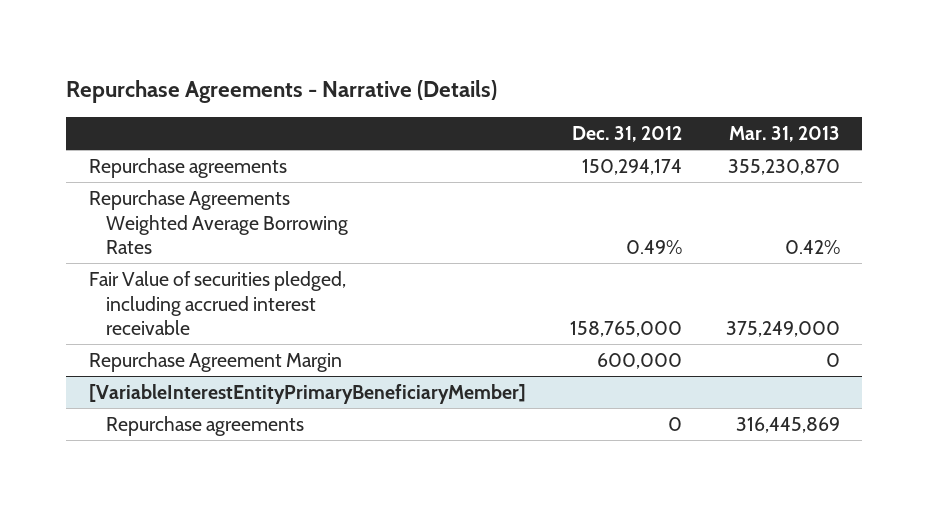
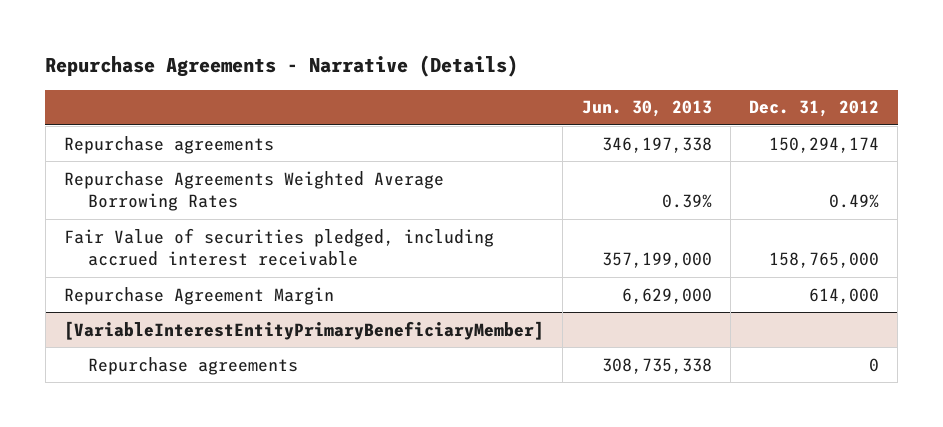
[729,125,841,142] Mar. 31, 2013 -> none
none -> [581,100,712,118] Jun. 30, 2013
[596,353,682,370] 600,000 -> [808,287,879,304] 614,000

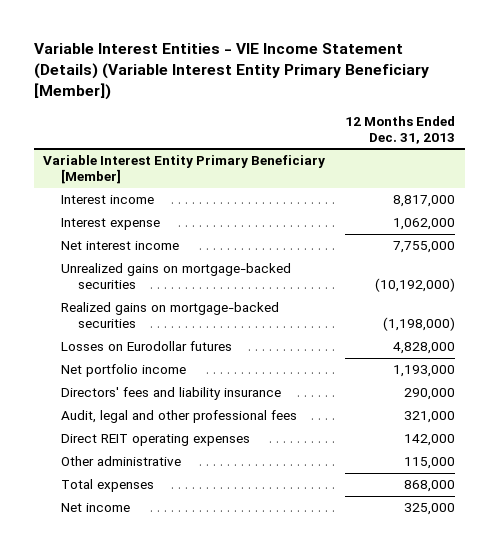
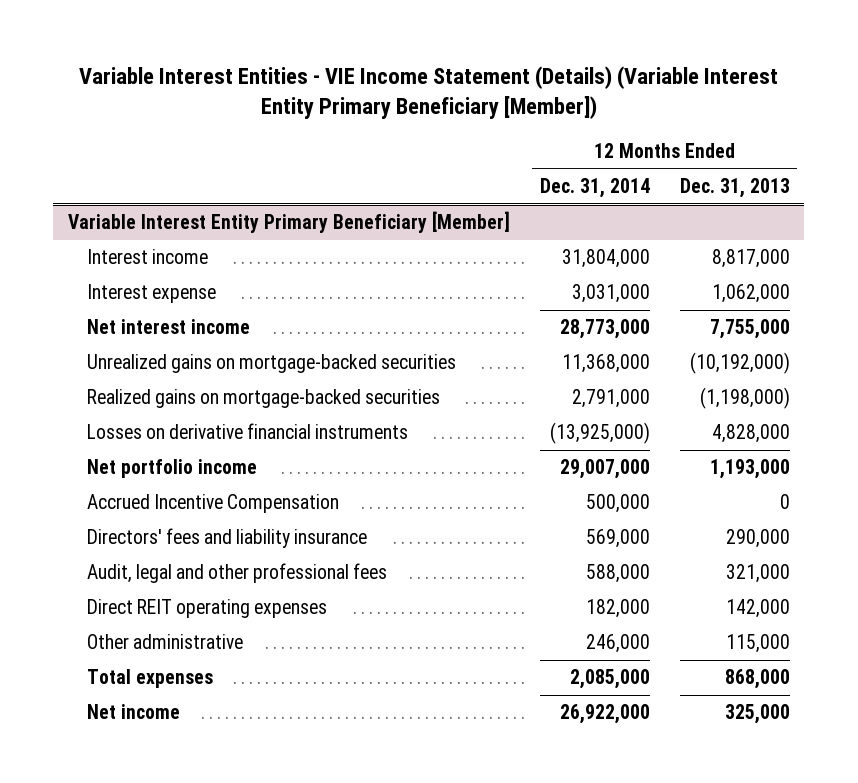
none -> [539,178,650,199] Dec. 31, 2014
[60,341,232,352] Losses on Eurodollar futures -> [87,423,409,440] Losses on derivative financial instruments
none -> [87,494,340,514] Accrued Incentive Compensation

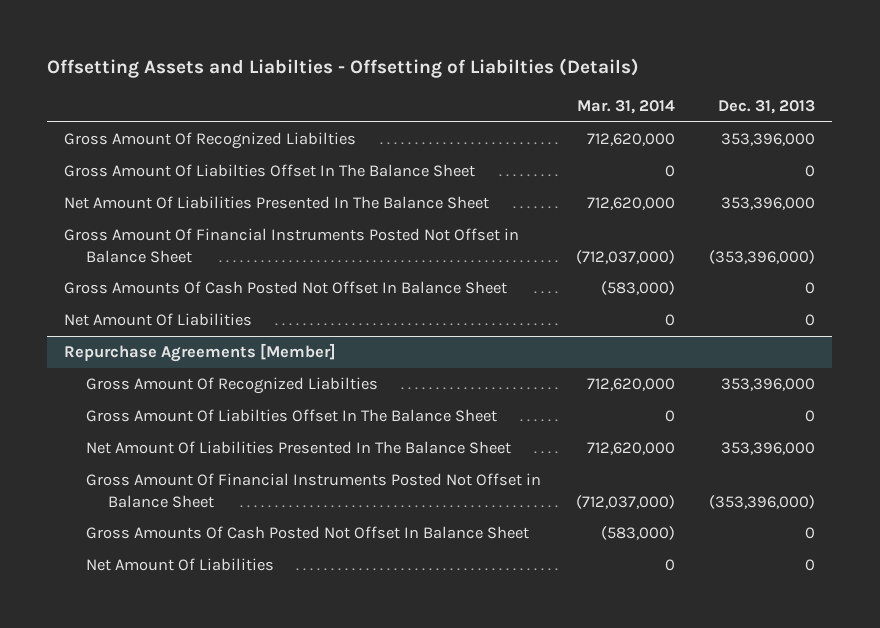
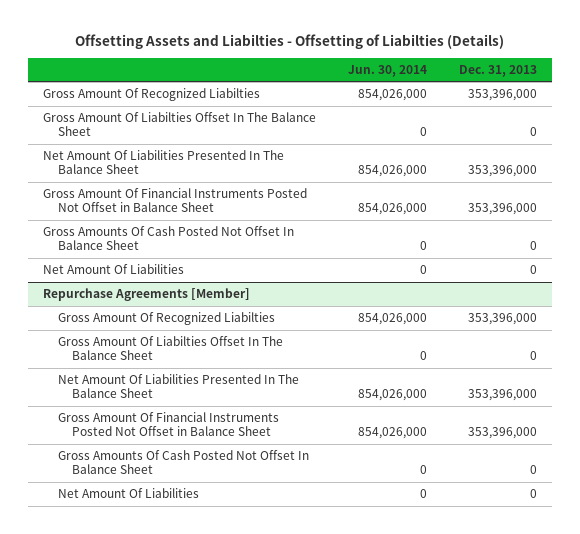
[576,99,675,114] Mar. 31, 2014 -> none
none -> [348,64,428,77] Jun. 30, 2014
[709,249,816,264] (353,396,000) -> [467,203,537,216] 353,396,000
[709,494,816,509] (353,396,000) -> [467,427,537,440] 353,396,000

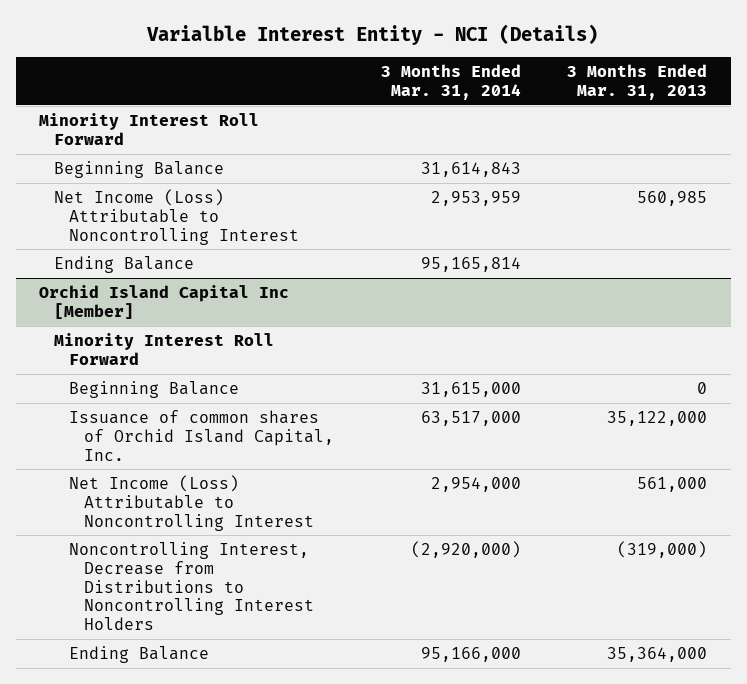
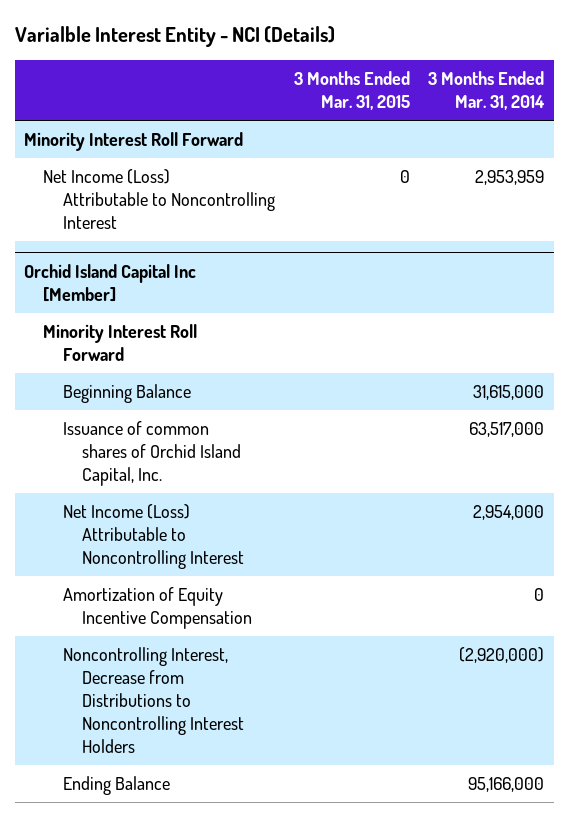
[567,64,708,100] 3 Months Ended Mar. 31, 2013 -> none
none -> [293,71,410,111] 3 Months Ended Mar. 31, 2015
[54,161,225,179] Beginning Balance -> none
[54,256,195,274] Ending Balance -> none
none -> [62,587,252,630] Amortization of Equity Incentive Compensation

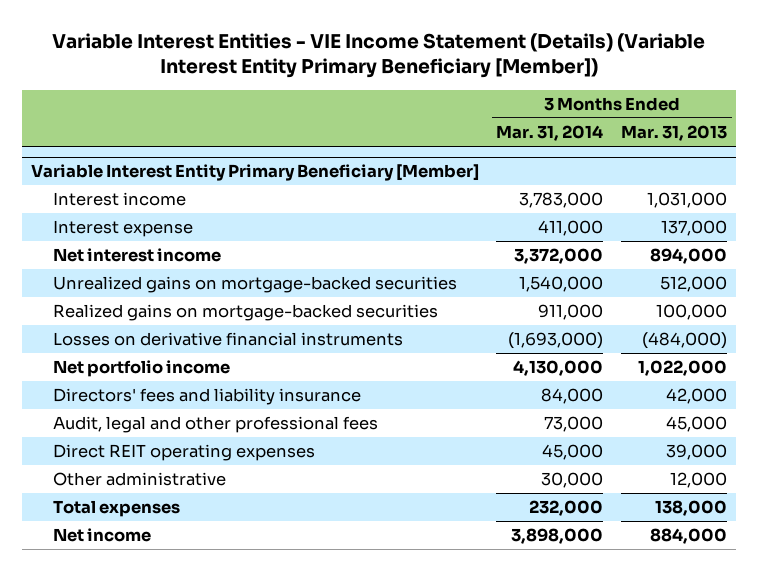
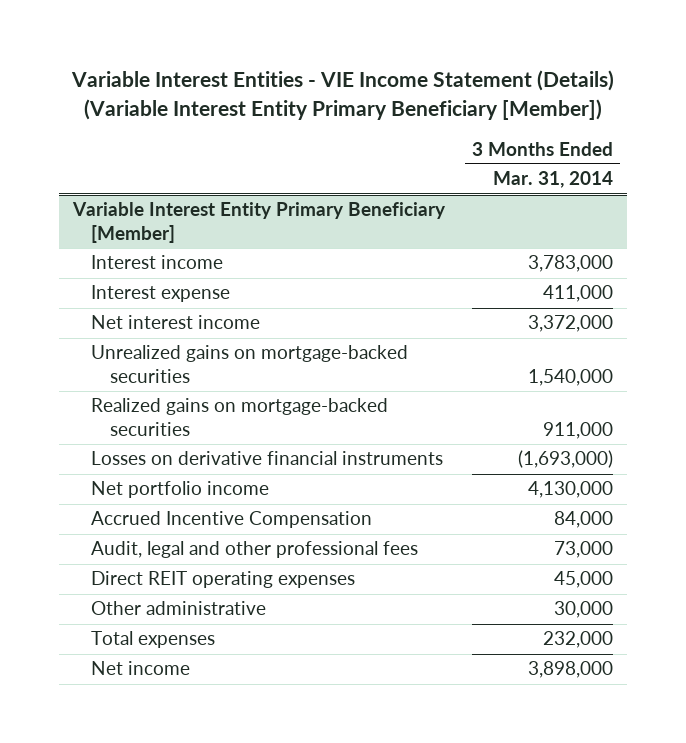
[621,125,728,142] Mar. 31, 2013 -> none
[53,388,362,406] Directors' fees and liability insurance -> none
none -> [91,511,373,529] Accrued Incentive Compensation

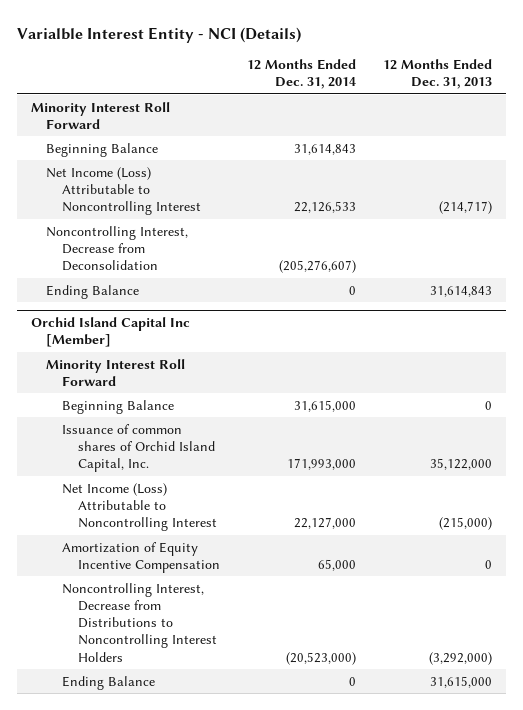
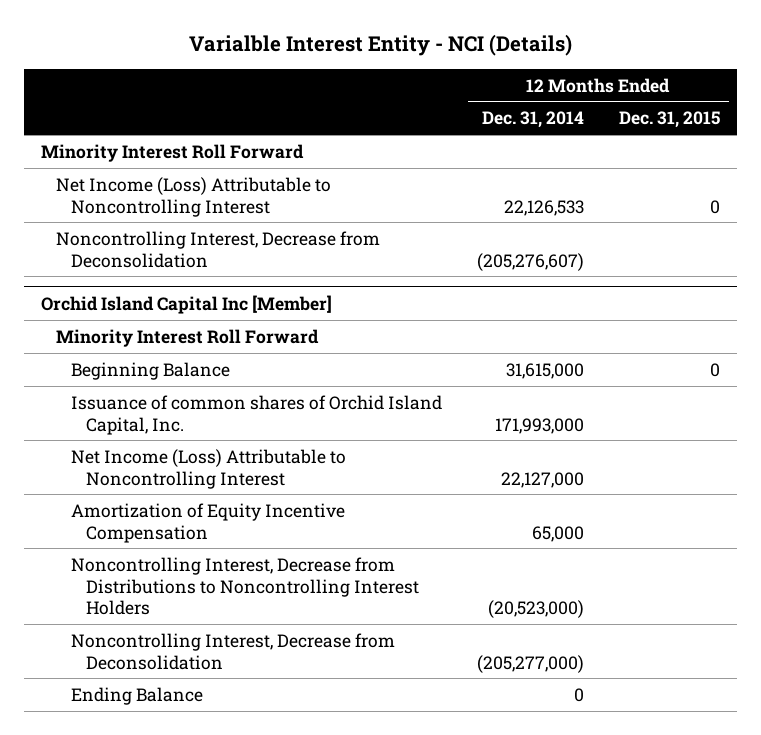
[383,59,493,90] 12 Months Ended Dec. 31, 2013 -> none
none -> [618,111,720,129] Dec. 31, 2015
[46,142,159,157] Beginning Balance -> none
[46,284,140,299] Ending Balance -> none
none -> [70,632,395,670] Noncontrolling Interest, Decrease from Deconsolidation

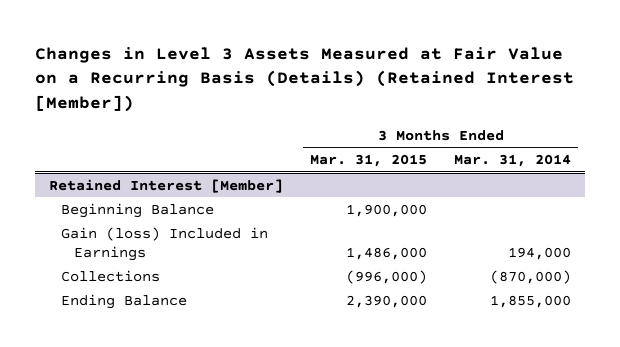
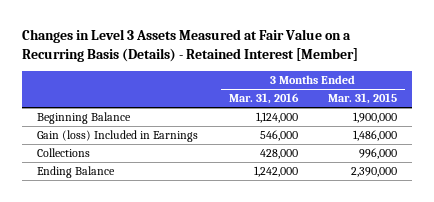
[35,47,575,112] Changes in Level 3 Assets Measured at Fair Value on a Recurring Basis (Details) (Retained Interest [Member]) -> [21,29,358,62] Changes in Level 3 Assets Measured at Fair Value on a Recurring Basis (Details) - Retained Interest [Member]
[454,154,572,168] Mar. 31, 2014 -> none
none -> [228,93,299,105] Mar. 31, 2016
[48,178,283,193] Retained Interest [Member] -> none
[346,269,428,284] (996,000) -> [359,148,398,160] 996,000

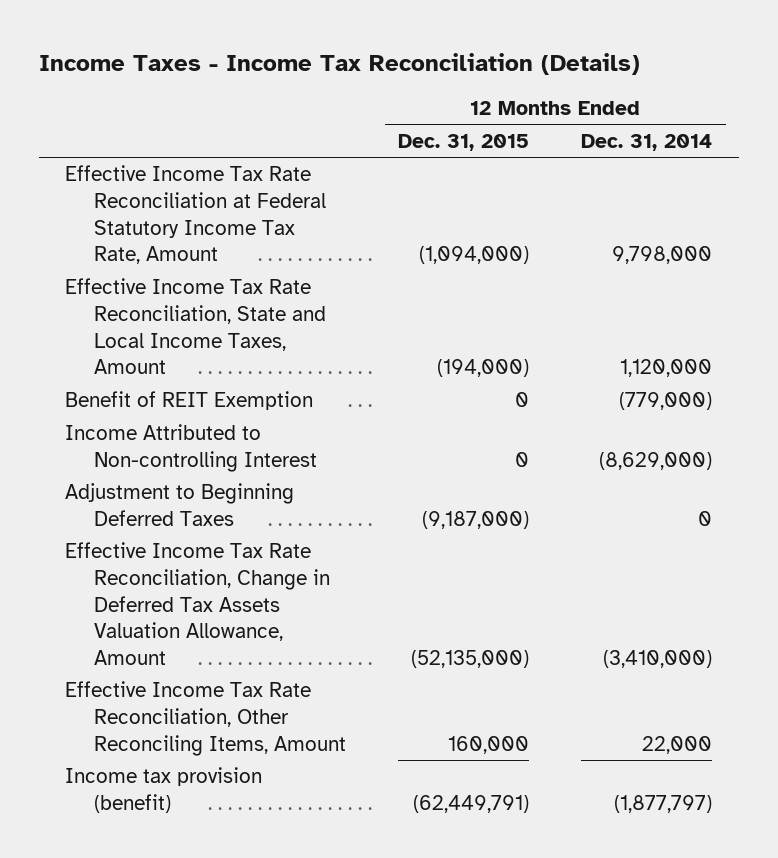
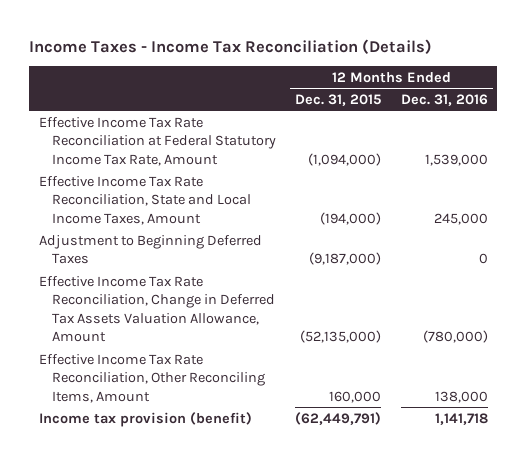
[581,134,713,152] Dec. 31, 2014 -> none
none -> [400,93,488,106] Dec. 31, 2016
[65,391,314,411] Benefit of REIT Exemption -> none
[65,424,318,473] Income Attributed to Non-controlling Interest -> none

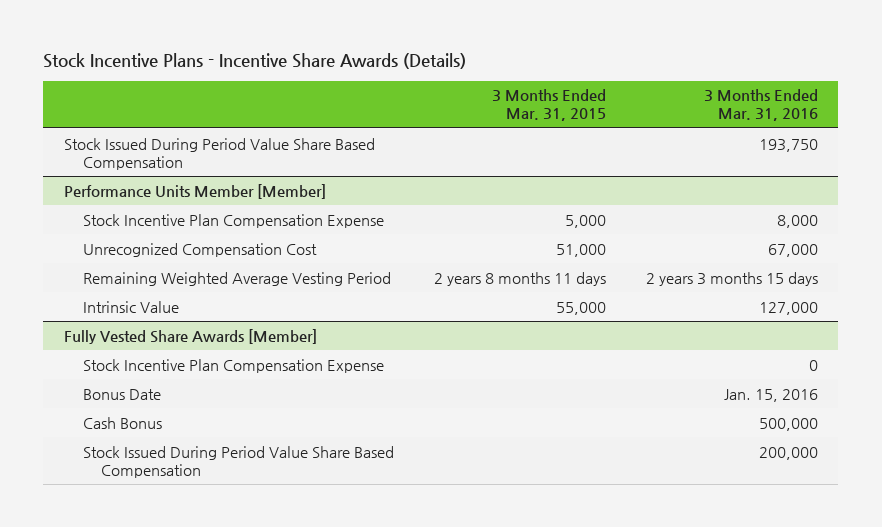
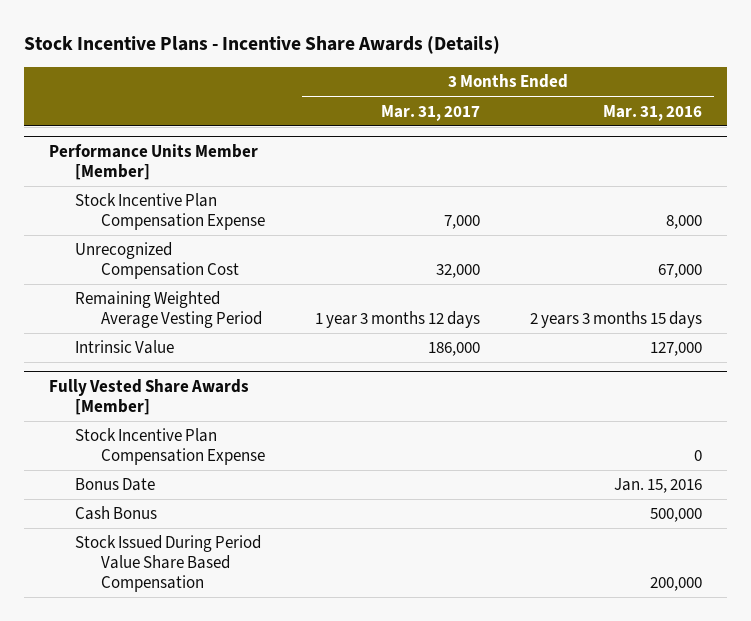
[491,89,606,122] 3 Months Ended Mar. 31, 2015 -> none
none -> [380,104,480,121] Mar. 31, 2017
[63,137,375,170] Stock Issued During Period Value Share Based Compensation -> none

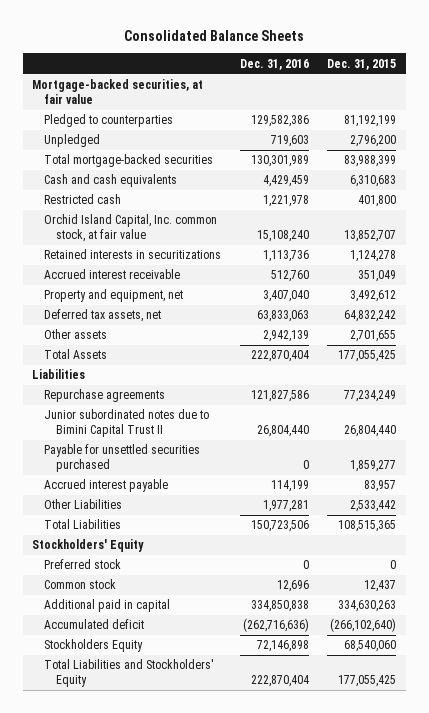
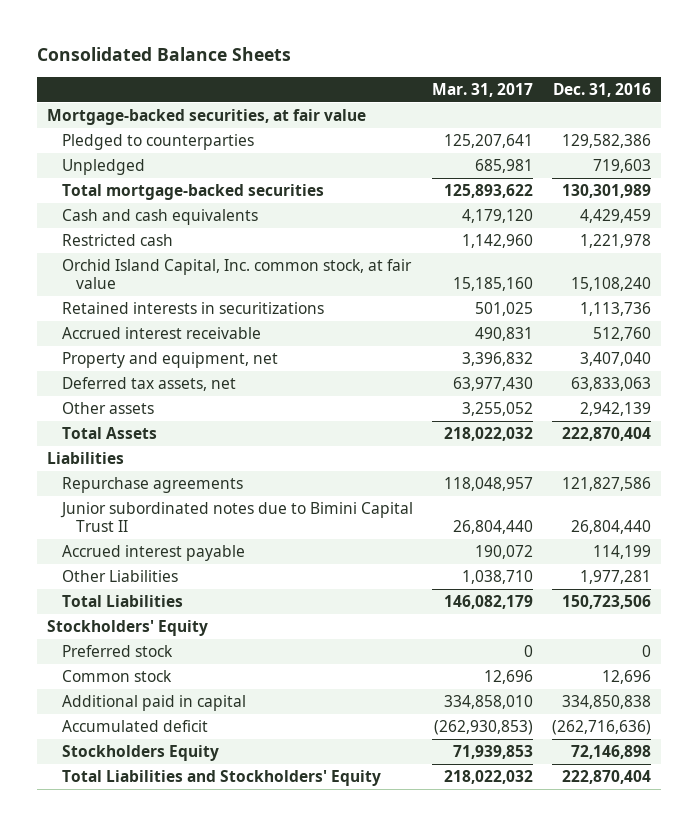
[327,58,397,70] Dec. 31, 2015 -> none
none -> [431,82,533,97] Mar. 31, 2017
[44,444,201,472] Payable for unsettled securities purchased -> none

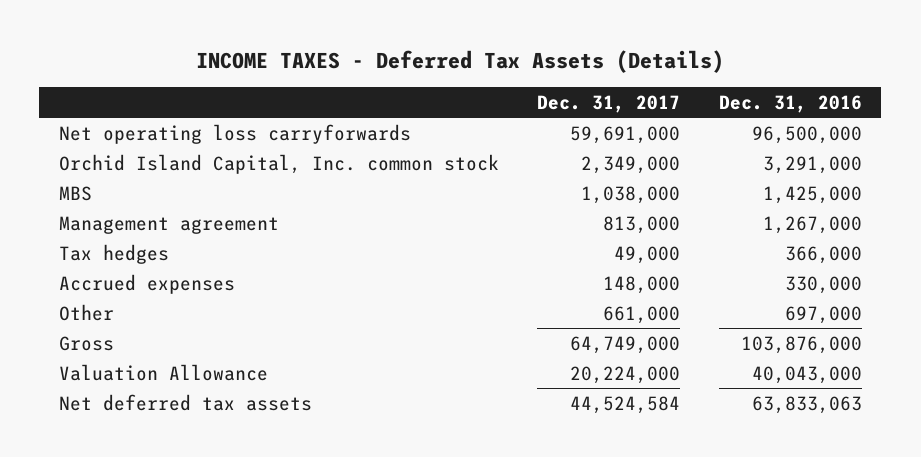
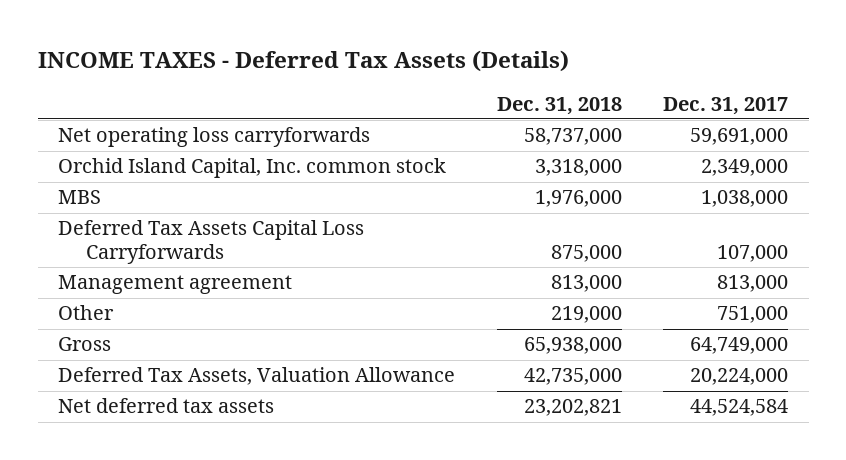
[719,94,863,113] Dec. 31, 2016 -> none
none -> [496,96,622,115] Dec. 31, 2018
none -> [58,220,365,264] Deferred Tax Assets Capital Loss Carryforwards
[58,243,169,264] Tax hedges -> none
[58,273,235,294] Accrued expenses -> none
[603,305,681,324] 661,000 -> [717,306,789,324] 751,000
[58,363,268,381] Valuation Allowance -> [58,367,456,386] Deferred Tax Assets, Valuation Allowance

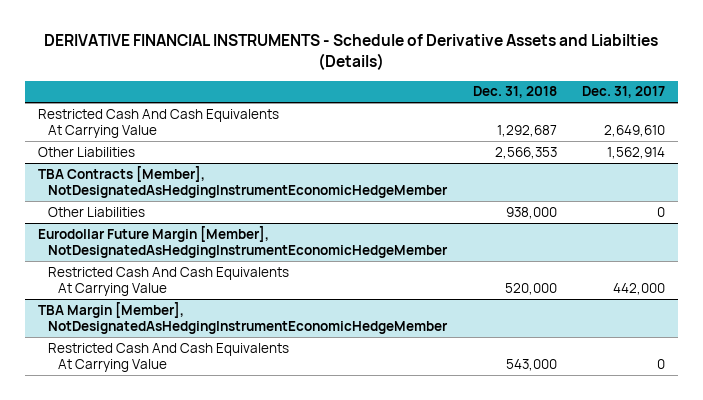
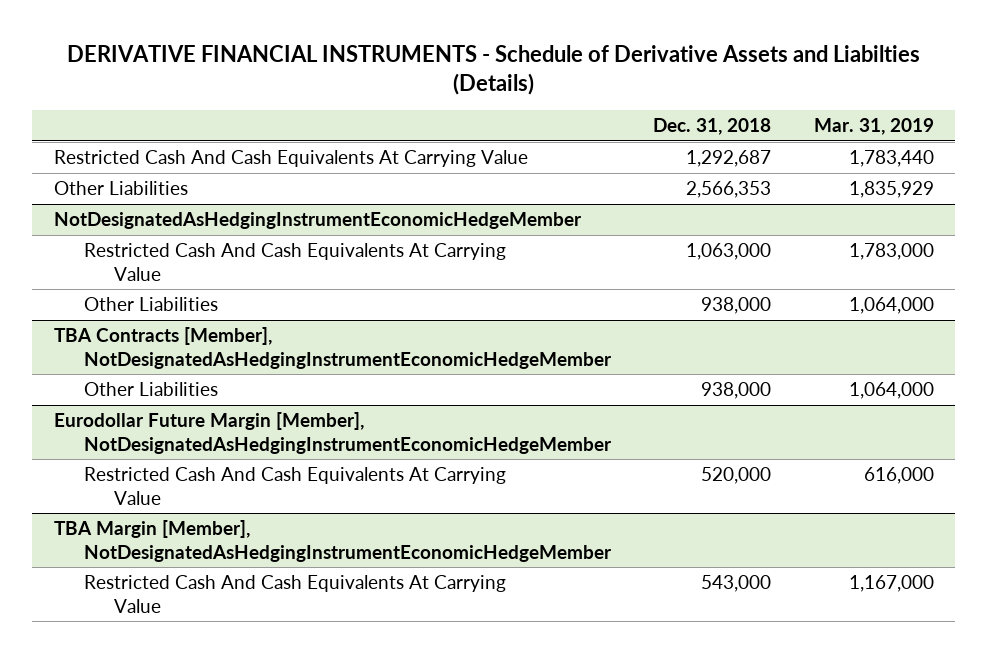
[582,86,666,99] Dec. 31, 2017 -> none
none -> [813,118,934,136] Mar. 31, 2019
none -> [53,212,582,230] NotDesignatedAsHedgingInstrumentEconomicHedgeMember
none -> [83,243,506,281] Restricted Cash And Cash Equivalents At Carrying Value
none -> [83,297,218,312] Other Liabilities

